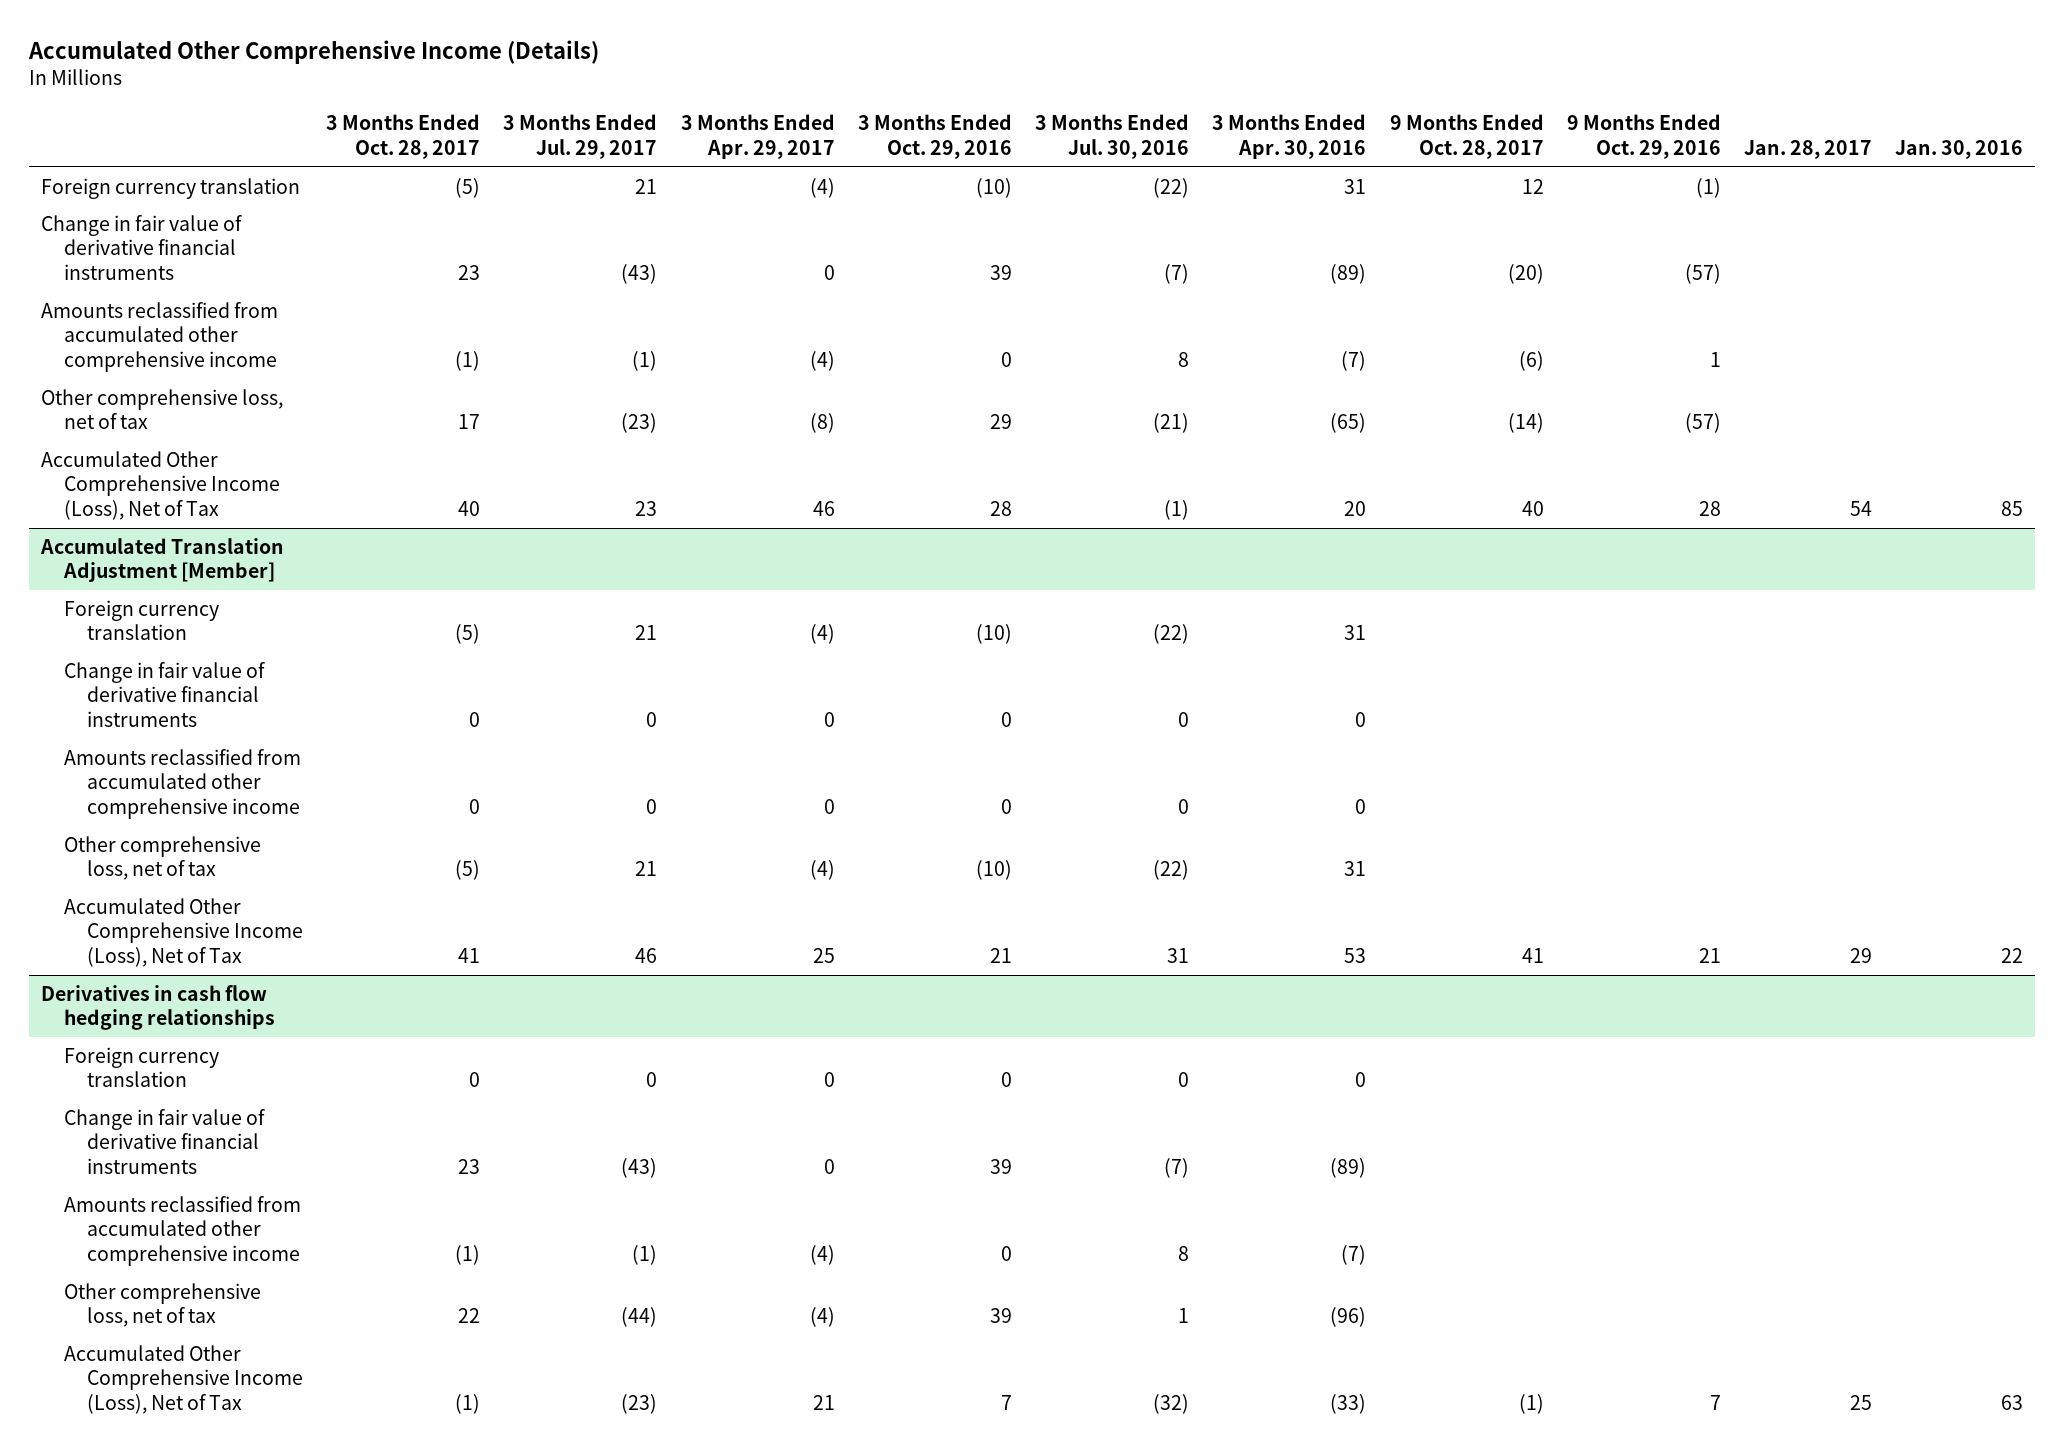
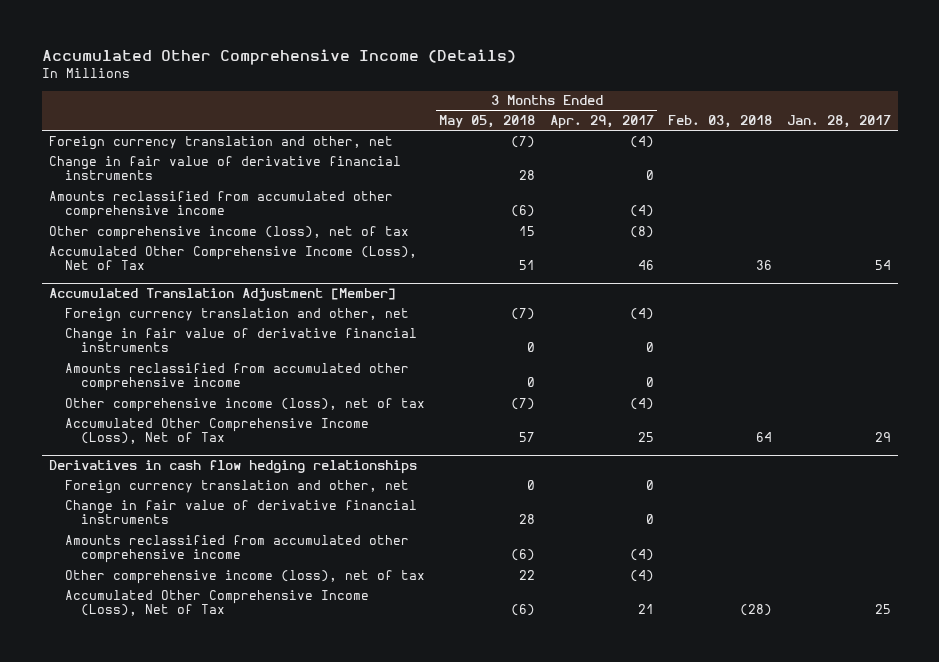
[326,114,481,160] 3 Months Ended Oct. 28, 2017 -> none
[503,114,658,160] 3 Months Ended Jul. 29, 2017 -> none
[857,114,1012,160] 3 Months Ended Oct. 29, 2016 -> none
[1035,114,1190,160] 3 Months Ended Jul. 30, 2016 -> none
[1212,114,1367,160] 3 Months Ended Apr. 30, 2016 -> none
[1389,114,1544,160] 9 Months Ended Oct. 28, 2017 -> none
[1566,114,1721,160] 9 Months Ended Oct. 29, 2016 -> none
[1895,140,2024,160] Jan. 30, 2016 -> none
none -> [439,115,536,129] May 05, 2018
none -> [668,115,773,129] Feb. 03, 2018
[40,177,300,199] Foreign currency translation -> [48,135,393,150] Foreign currency translation and other, net
[40,388,283,430] Other comprehensive loss, net of tax -> [48,225,409,240] Other comprehensive income (loss), net of tax
[63,599,219,641] Foreign currency translation -> [64,307,409,322] Foreign currency translation and other, net
[63,835,261,881] Other comprehensive loss, net of tax -> [64,397,425,412] Other comprehensive income (loss), net of tax
[63,1046,219,1088] Foreign currency translation -> [64,479,409,494] Foreign currency translation and other, net
[63,1282,261,1328] Other comprehensive loss, net of tax -> [64,569,425,584] Other comprehensive income (loss), net of tax

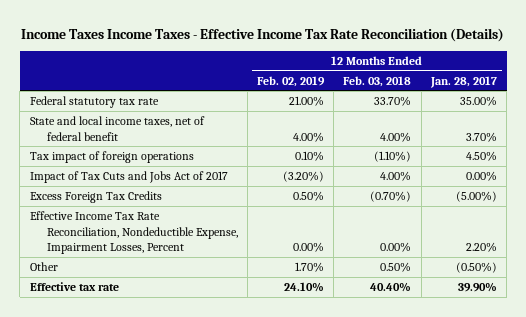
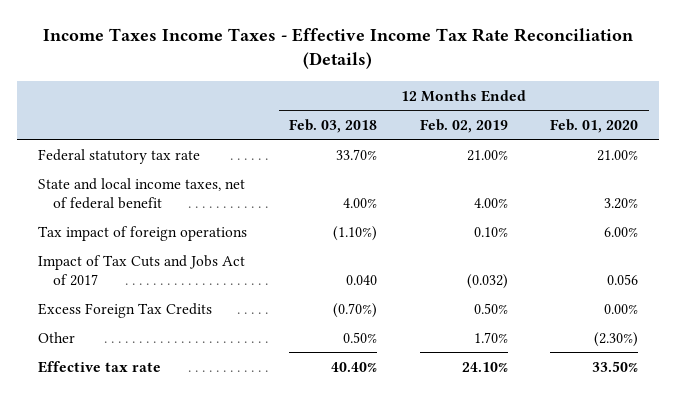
[429,75,497,88] Jan. 28, 2017 -> none
none -> [550,118,639,133] Feb. 01, 2020
[283,170,325,182] (3.20%) -> [466,273,508,289] (0.032)
[380,170,412,181] 4.00% -> [346,274,378,285] 0.040
[29,210,238,255] Effective Income Tax Rate Reconciliation, Nondeductible Expense, Impairment Losses, Percent -> none

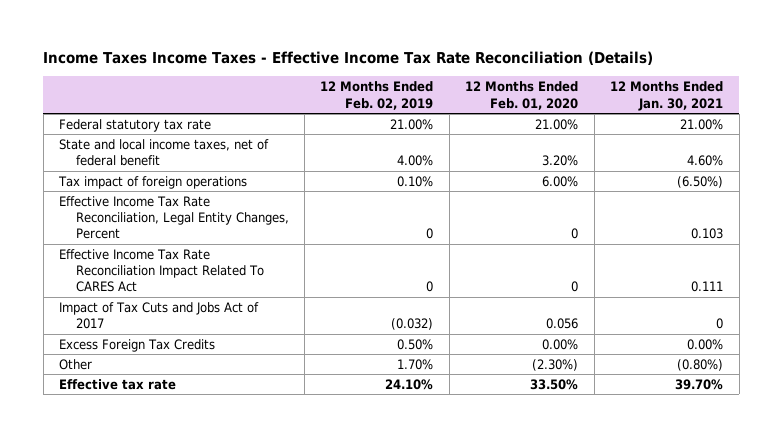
[289,118,378,133] Feb. 03, 2018 -> none
none -> [610,81,724,111] 12 Months Ended Jan. 30, 2021
none -> [59,195,289,240] Effective Income Tax Rate Reconciliation, Legal Entity Changes, Percent
none -> [59,248,264,293] Effective Income Tax Rate Reconciliation Impact Related To CARES Act

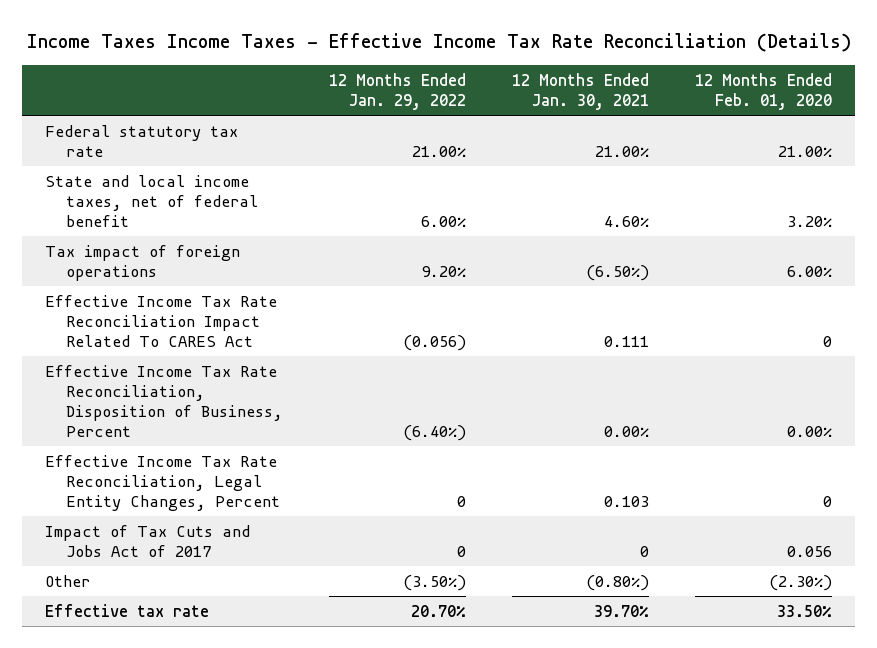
[320,81,434,110] 12 Months Ended Feb. 02, 2019 -> none
none -> [328,72,466,110] 12 Months Ended Jan. 29, 2022
none -> [45,364,283,437] Effective Income Tax Rate Reconciliation, Disposition of Business, Percent
[59,195,289,240] Effective Income Tax Rate Reconciliation, Legal Entity Changes, Percent -> [45,454,280,511] Effective Income Tax Rate Reconciliation, Legal Entity Changes, Percent
[59,338,216,352] Excess Foreign Tax Credits -> none

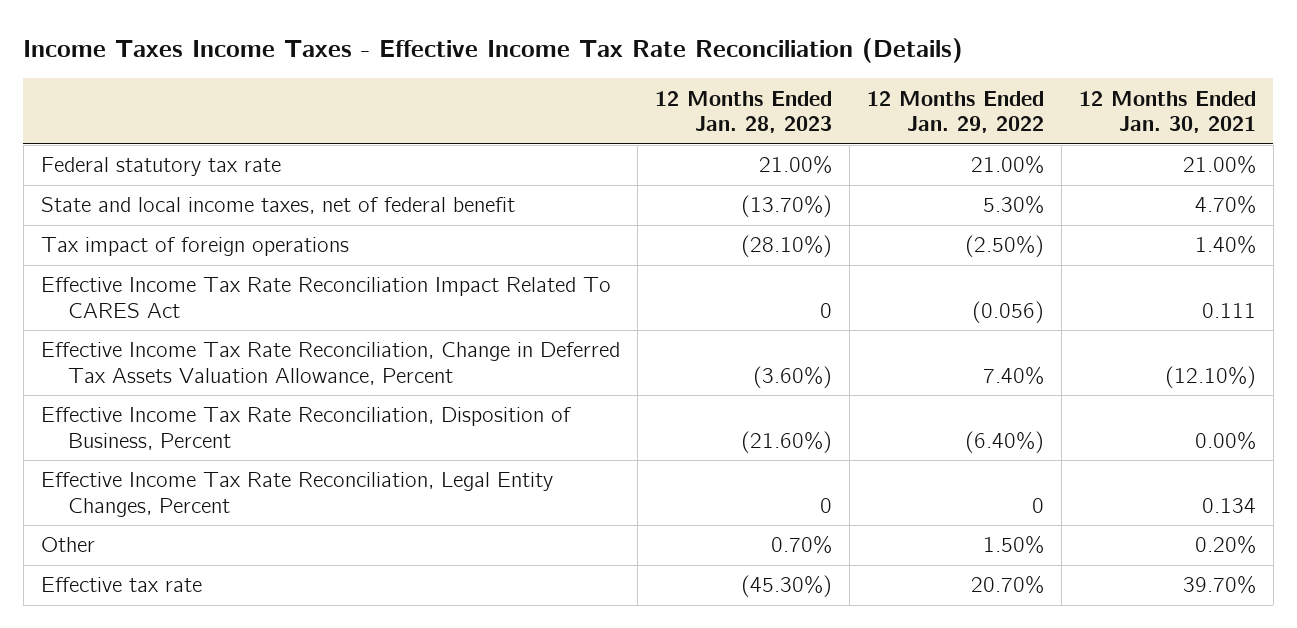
[694,72,832,110] 12 Months Ended Feb. 01, 2020 -> none
none -> [654,90,832,134] 12 Months Ended Jan. 28, 2023
[420,215,466,227] 6.00% -> [982,195,1044,215] 5.30%
[603,215,649,227] 4.60% -> [1194,195,1256,215] 4.70%
[420,265,466,277] 9.20% -> [964,235,1044,258] (2.50%)
[585,264,649,281] (6.50%) -> [1194,235,1256,255] 1.40%
none -> [40,342,620,386] Effective Income Tax Rate Reconciliation, Change in Deferred Tax Assets Valuation Allowance, Percent
[45,524,251,557] Impact of Tax Cuts and Jobs Act of 2017 -> none
[603,495,649,507] 0.103 -> [1201,498,1256,514] 0.134
[402,574,466,591] (3.50%) -> [982,535,1044,555] 1.50%
[585,574,649,591] (0.80%) -> [1194,535,1256,555] 0.20%

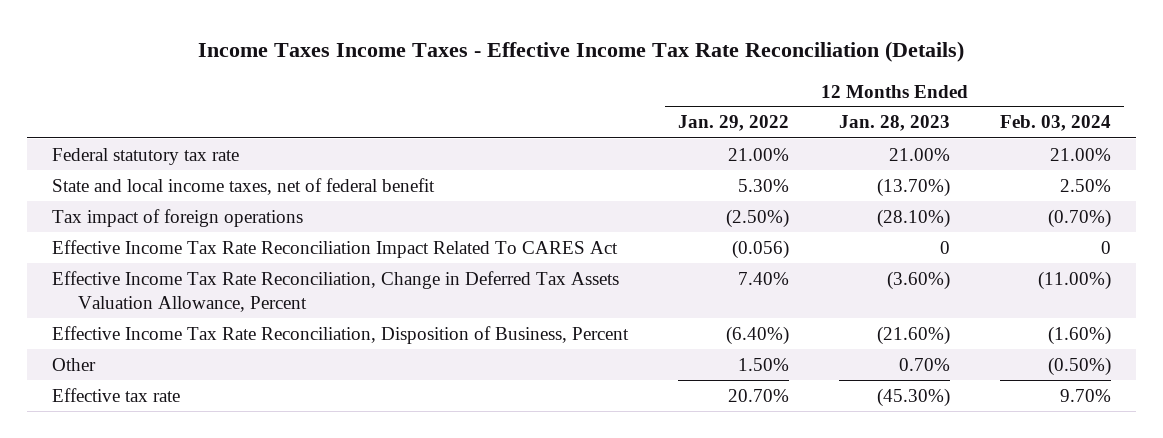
[1078,90,1256,134] 12 Months Ended Jan. 30, 2021 -> none
none -> [1000,115,1112,132] Feb. 03, 2024
[40,472,553,518] Effective Income Tax Rate Reconciliation, Legal Entity Changes, Percent -> none

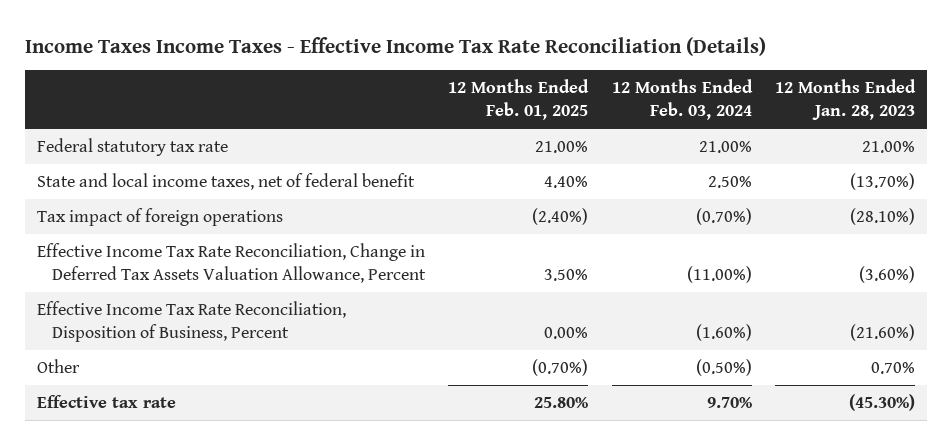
[677,115,789,132] Jan. 29, 2022 -> none
none -> [448,79,590,120] 12 Months Ended Feb. 01, 2025
[51,239,618,258] Effective Income Tax Rate Reconciliation Impact Related To CARES Act -> none

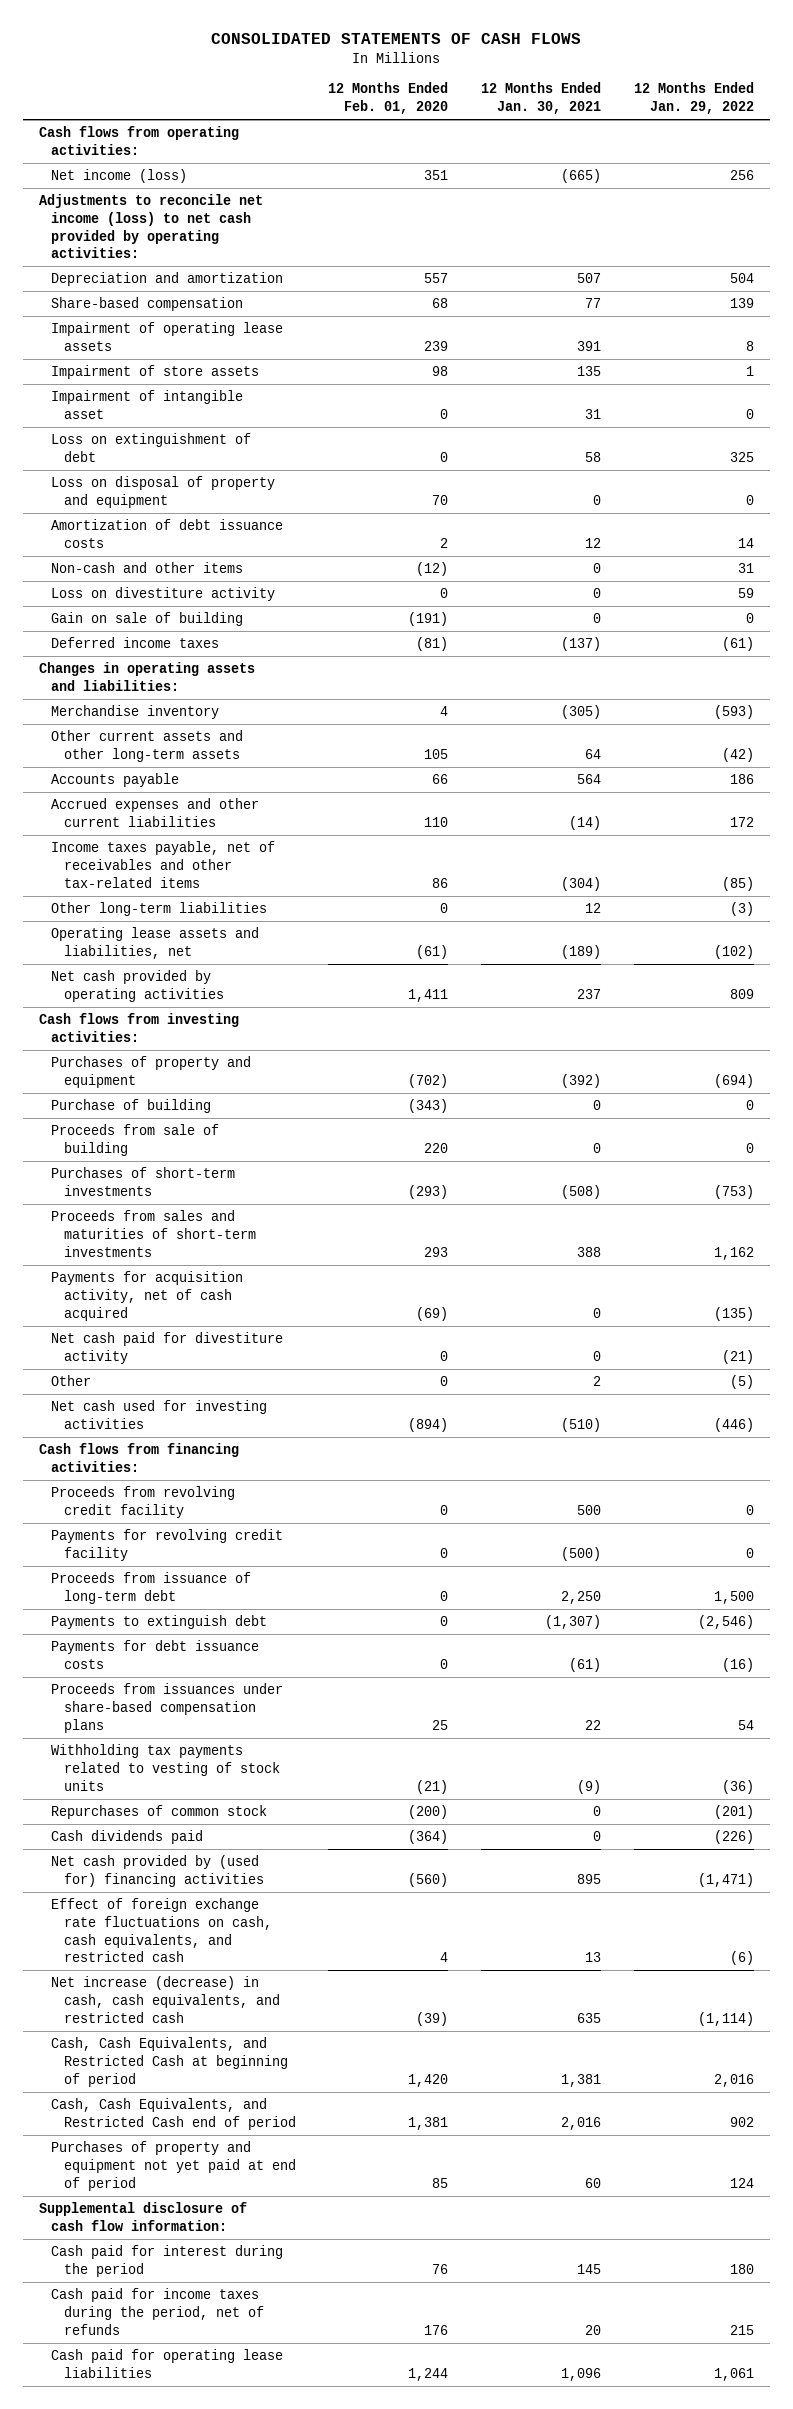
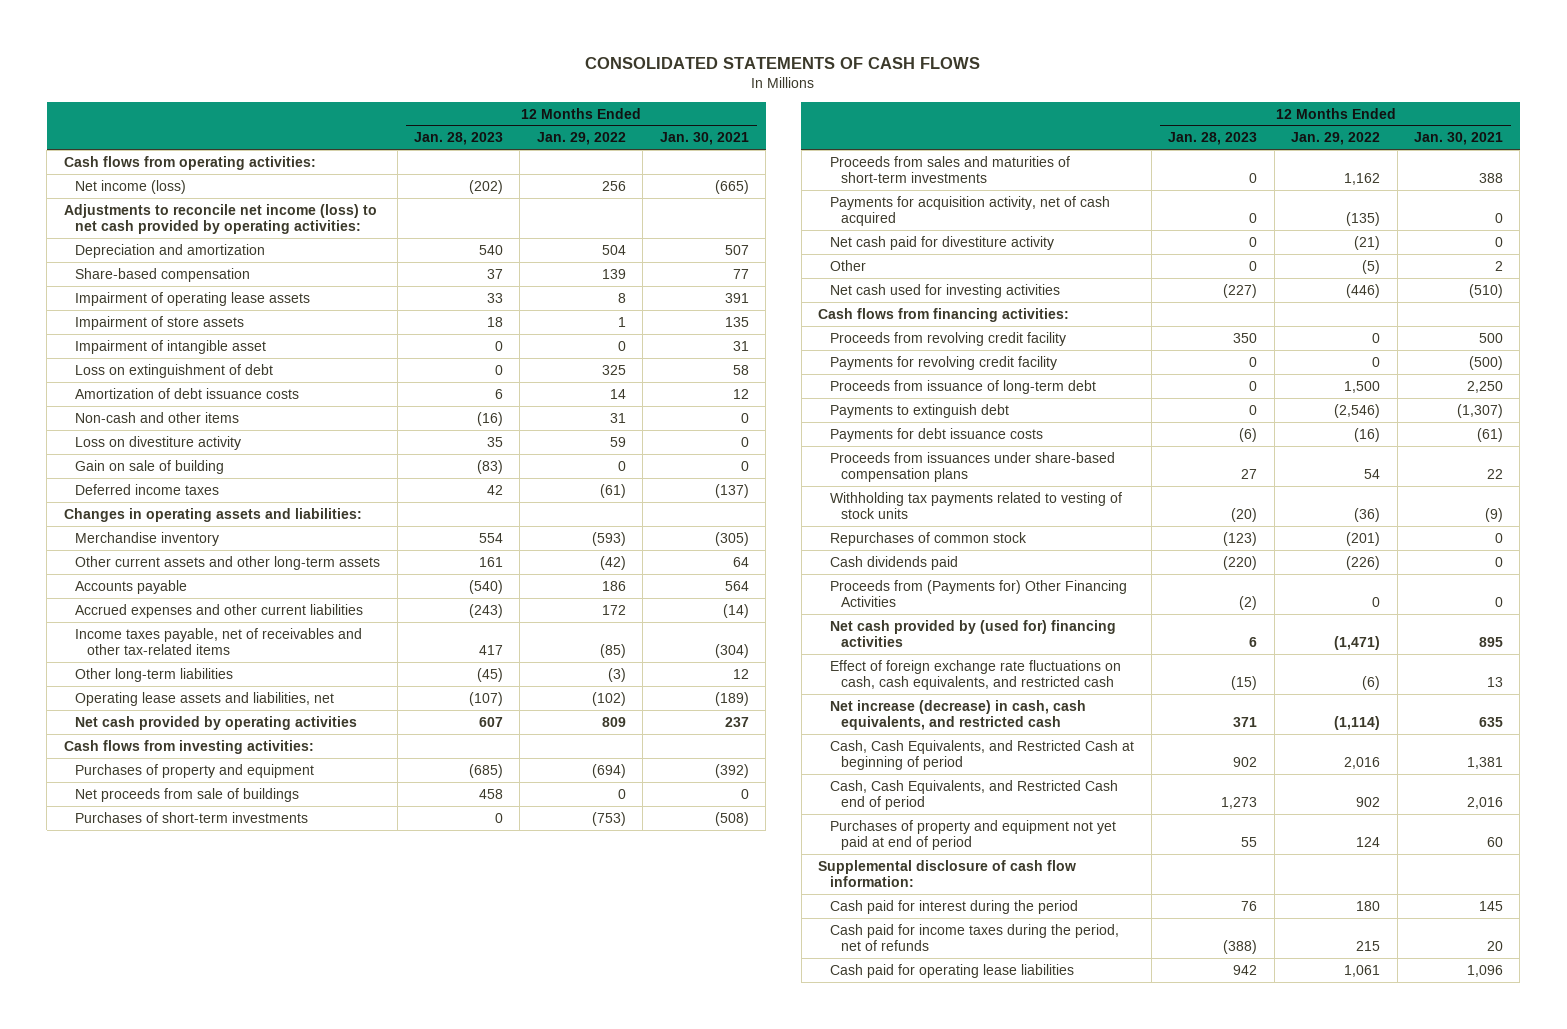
[328,82,449,115] 12 Months Ended Feb. 01, 2020 -> none
none -> [414,132,504,146] Jan. 28, 2023
[51,476,276,508] Loss on disposal of property and equipment -> none
[51,1099,212,1114] Purchase of building -> none
[51,1124,220,1156] Proceeds from sale of building -> [75,787,300,802] Net proceeds from sale of buildings
none -> [829,579,1127,608] Proceeds from (Payments for) Other Financing Activities

